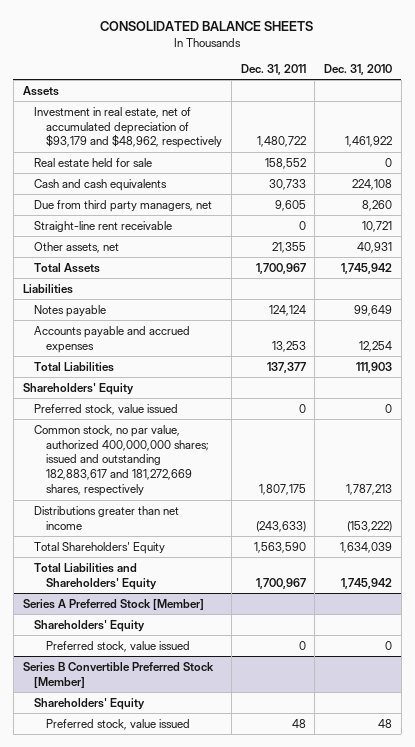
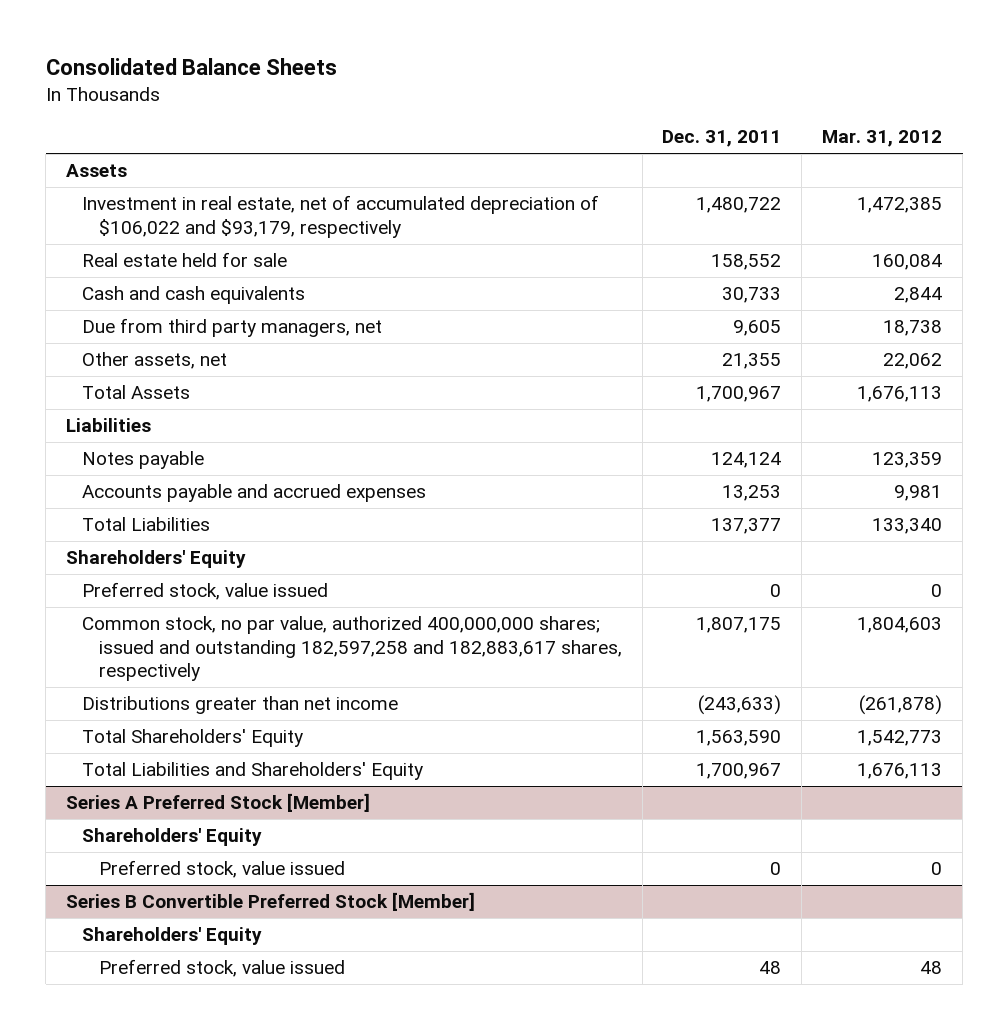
[100,21,314,32] CONSOLIDATED BALANCE SHEETS -> [45,58,337,76] Consolidated Balance Sheets
[324,63,393,75] Dec. 31, 2010 -> none
none -> [822,130,943,148] Mar. 31, 2012
[34,106,223,149] Investment in real estate, net of accumulated depreciation of $93,179 and $48,962, respectively -> [82,195,600,238] Investment in real estate, net of accumulated depreciation of $106,022 and $93,179, respectively
[34,220,173,232] Straight-line rent receivable -> none
[34,424,210,497] Common stock, no par value, authorized 400,000,000 shares; issued and outstanding 182,883,617 and 181,272,669 shares, respectively -> [82,616,622,682] Common stock, no par value, authorized 400,000,000 shares; issued and outstanding 182,597,258 and 182,883,617 shares, respectively

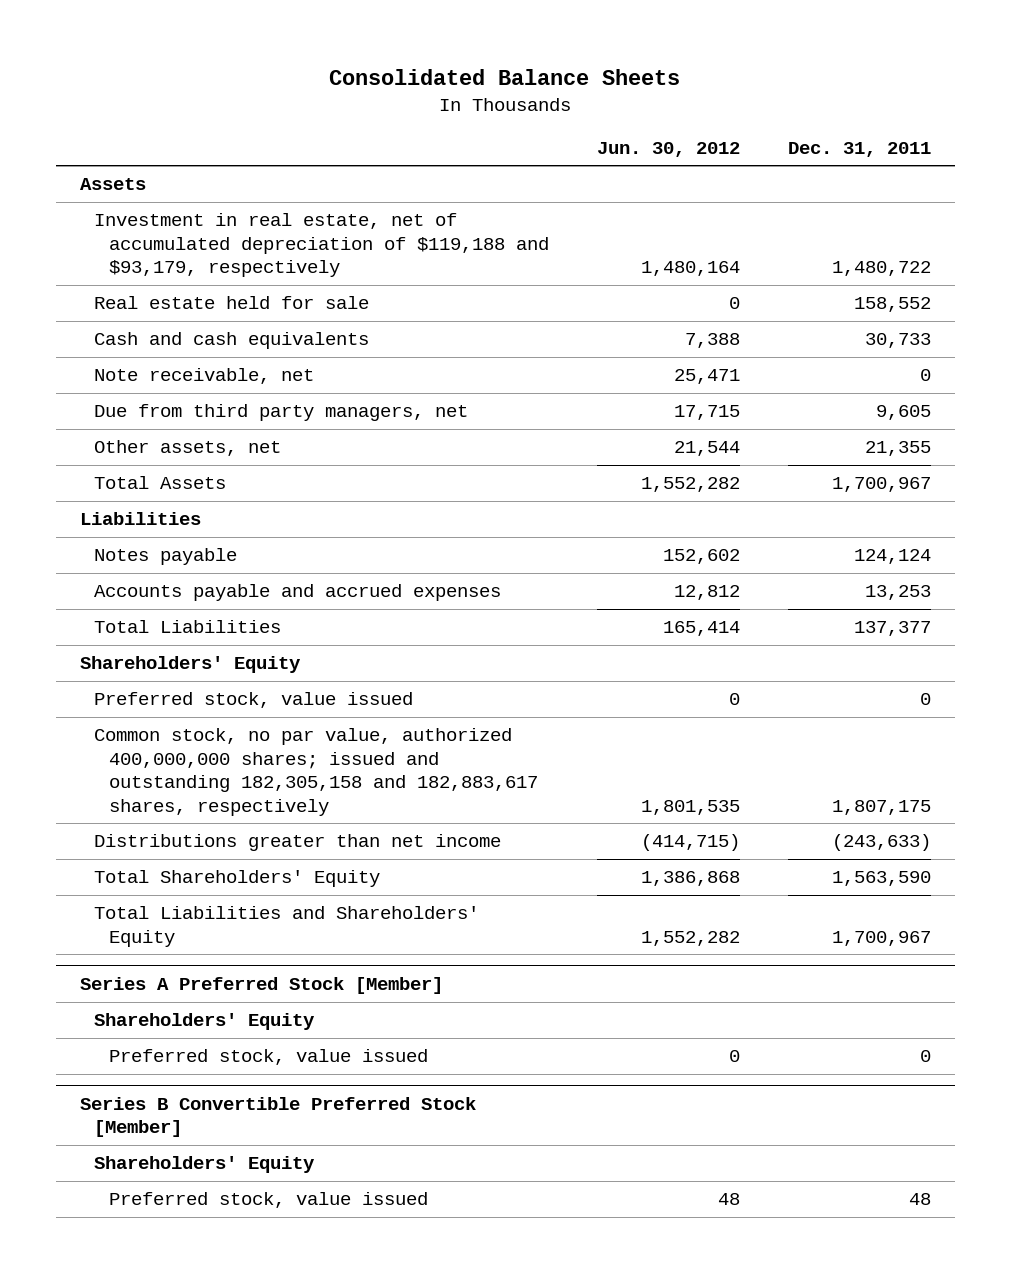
[822,130,943,148] Mar. 31, 2012 -> none
none -> [596,141,740,157] Jun. 30, 2012
[82,195,600,238] Investment in real estate, net of accumulated depreciation of $106,022 and $93,179, respectively -> [94,213,549,278] Investment in real estate, net of accumulated depreciation of $119,188 and $93,179, respectively
none -> [94,368,315,385] Note receivable, net
[82,616,622,682] Common stock, no par value, authorized 400,000,000 shares; issued and outstanding 182,597,258 and 182,883,617 shares, respectively -> [94,728,538,816] Common stock, no par value, authorized 400,000,000 shares; issued and outstanding 182,305,158 and 182,883,617 shares, respectively

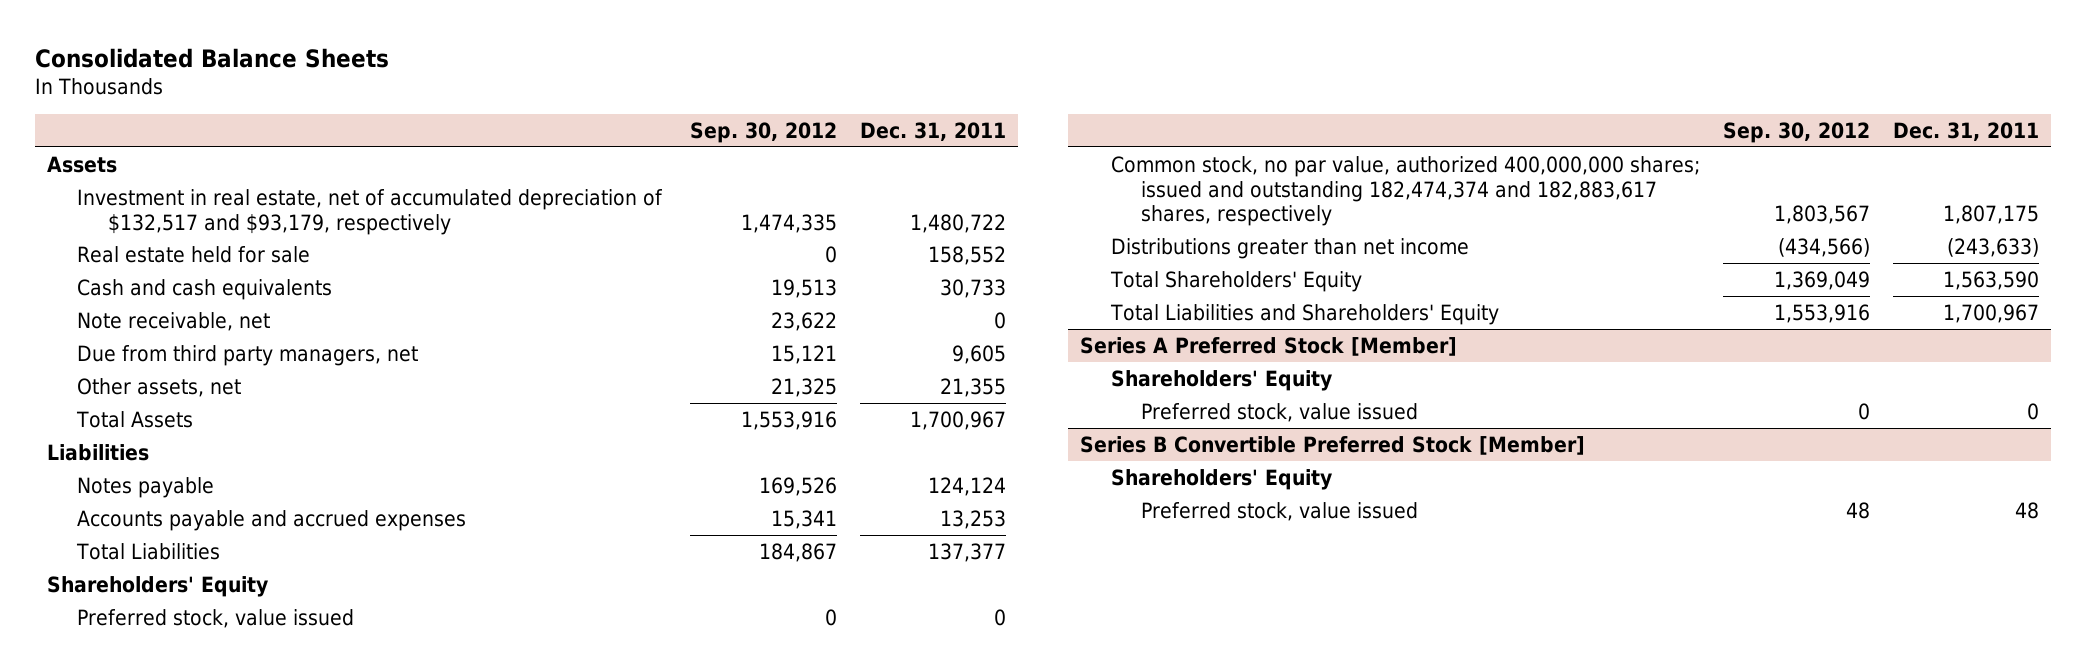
[596,141,740,157] Jun. 30, 2012 -> none
none -> [689,121,837,143] Sep. 30, 2012
[94,213,549,278] Investment in real estate, net of accumulated depreciation of $119,188 and $93,179, respectively -> [77,188,664,235] Investment in real estate, net of accumulated depreciation of $132,517 and $93,179, respectively
[94,728,538,816] Common stock, no par value, authorized 400,000,000 shares; issued and outstanding 182,305,158 and 182,883,617 shares, respectively -> [1110,155,1700,227] Common stock, no par value, authorized 400,000,000 shares; issued and outstanding 182,474,374 and 182,883,617 shares, respectively

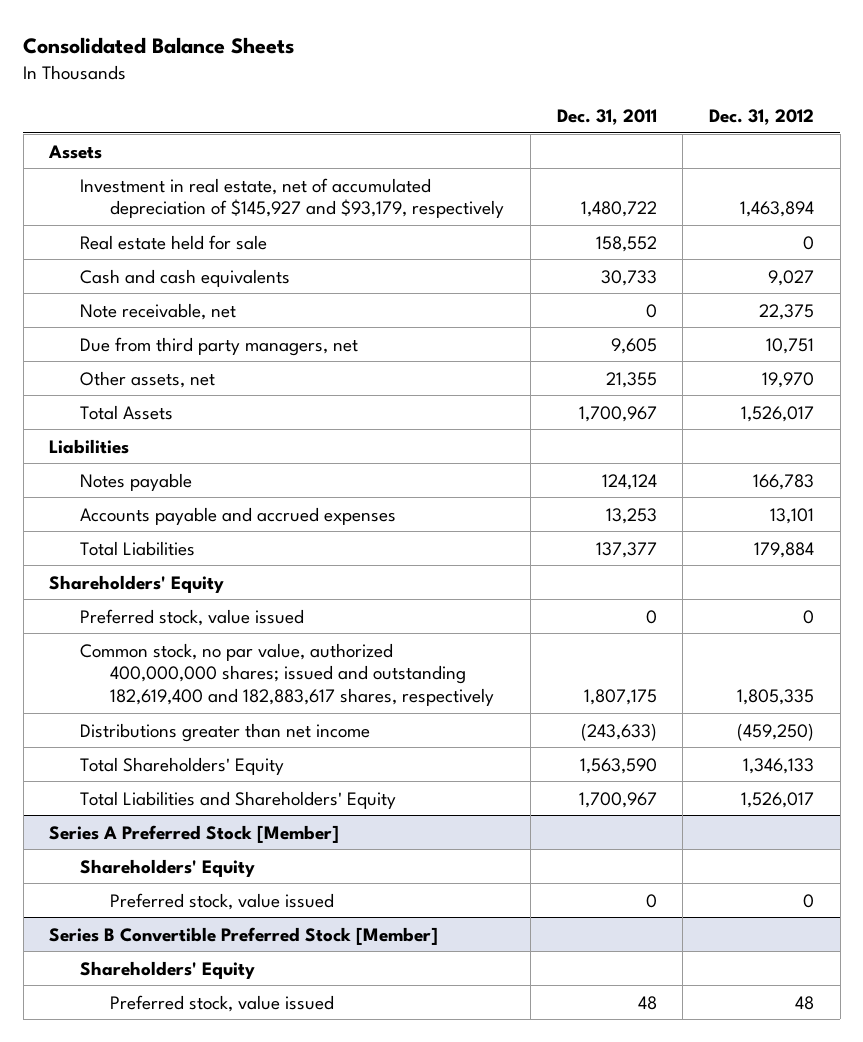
[689,121,837,143] Sep. 30, 2012 -> none
none -> [709,108,815,125] Dec. 31, 2012
[77,188,664,235] Investment in real estate, net of accumulated depreciation of $132,517 and $93,179, respectively -> [79,177,505,219] Investment in real estate, net of accumulated depreciation of $145,927 and $93,179, respectively
[1110,155,1700,227] Common stock, no par value, authorized 400,000,000 shares; issued and outstanding 182,474,374 and 182,883,617 shares, respectively -> [79,642,495,706] Common stock, no par value, authorized 400,000,000 shares; issued and outstanding 182,619,400 and 182,883,617 shares, respectively

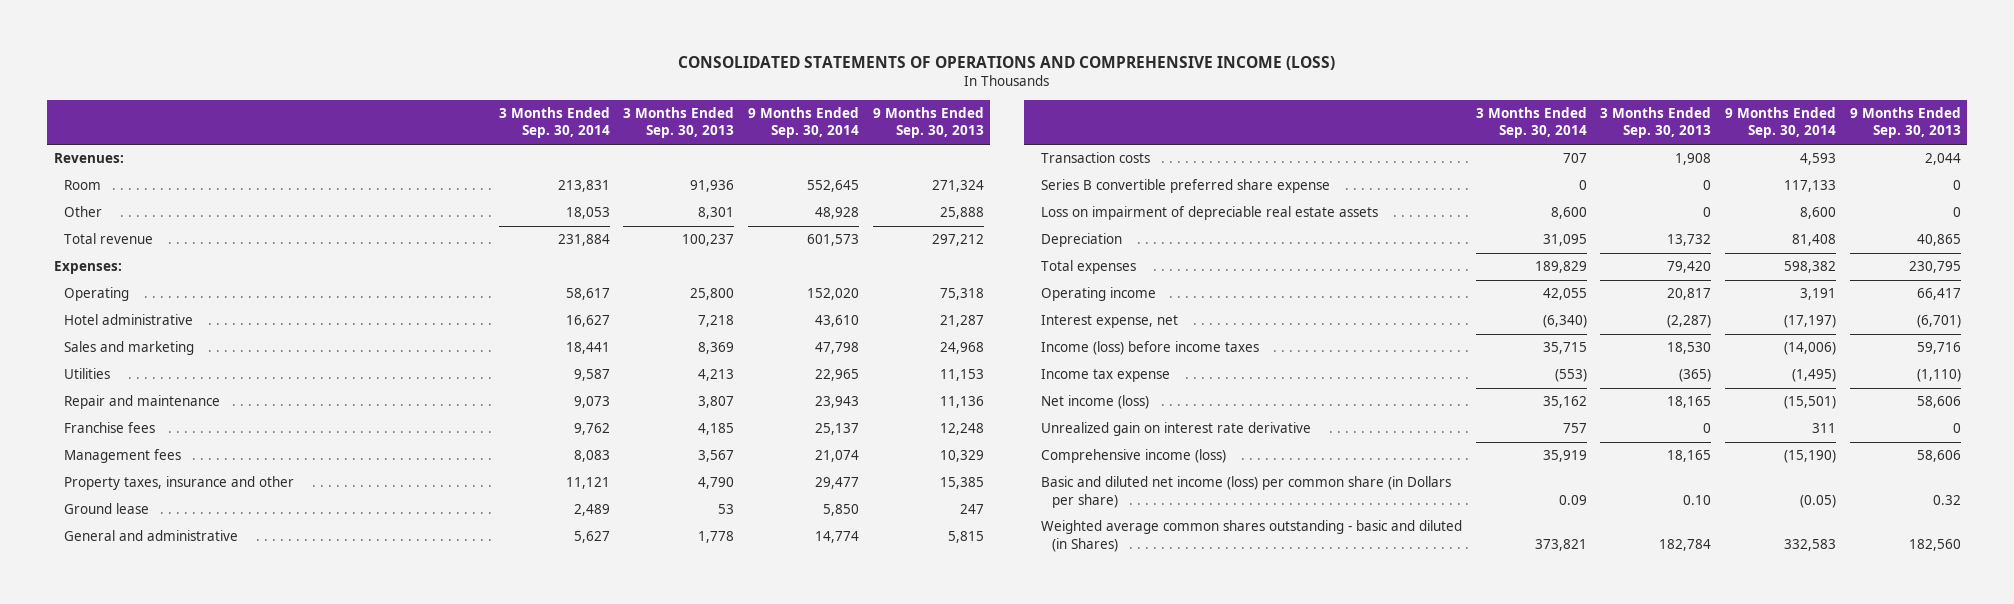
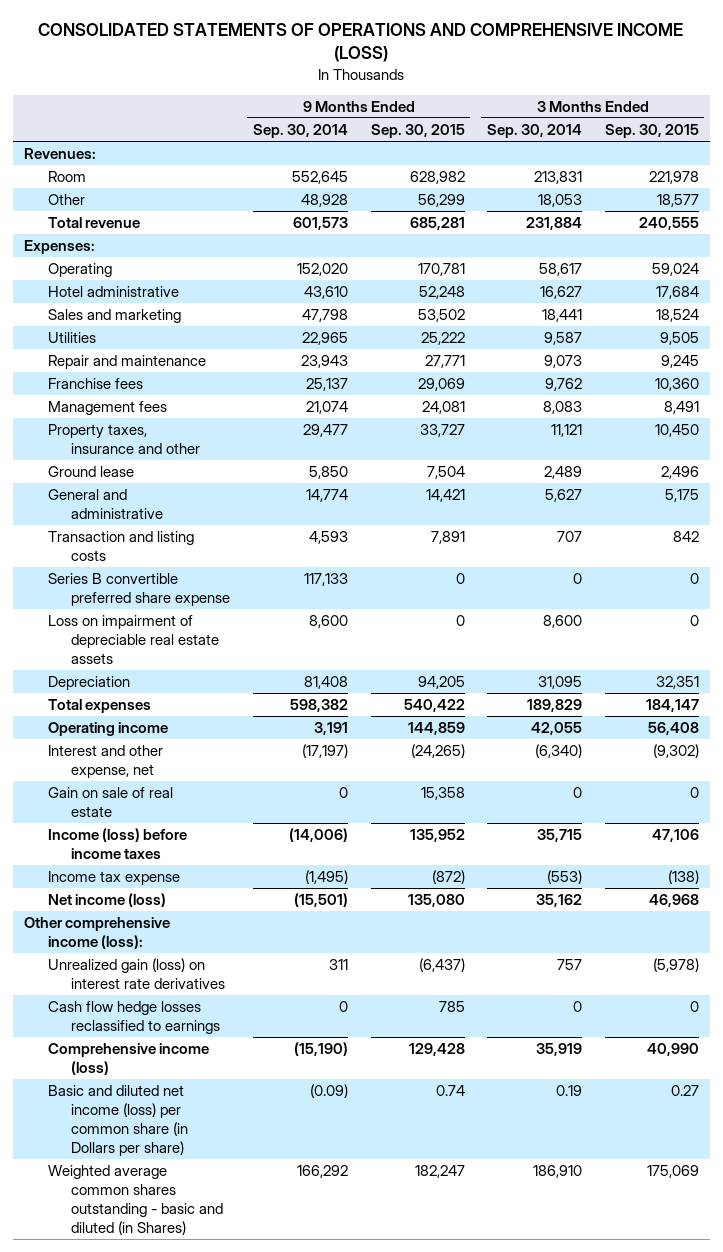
[623,107,735,139] 3 Months Ended Sep. 30, 2013 -> none
[872,107,984,139] 9 Months Ended Sep. 30, 2013 -> none
none -> [370,123,465,138] Sep. 30, 2015
none -> [604,123,699,138] Sep. 30, 2015
[1041,152,1151,164] Transaction costs -> [47,531,194,561] Transaction and listing costs
[1041,315,1179,329] Interest expense, net -> [47,745,163,778] Interest and other expense, net
none -> [47,787,173,817] Gain on sale of real estate
none -> [24,917,171,949] Other comprehensive income (loss):
[1041,422,1312,437] Unrealized gain on interest rate derivative -> [47,958,226,989] Unrealized gain (loss) on interest rate derivatives
none -> [47,1001,221,1034] Cash flow hedge losses reclassified to earnings
[1558,494,1587,505] 0.09 -> [556,1085,583,1097] 0.19
[1800,494,1837,508] (0.05) -> [309,1084,348,1099] (0.09)
[1534,538,1587,551] 373,821 -> [533,1165,583,1179] 186,910
[1784,538,1837,551] 332,583 -> [296,1165,348,1179] 166,292

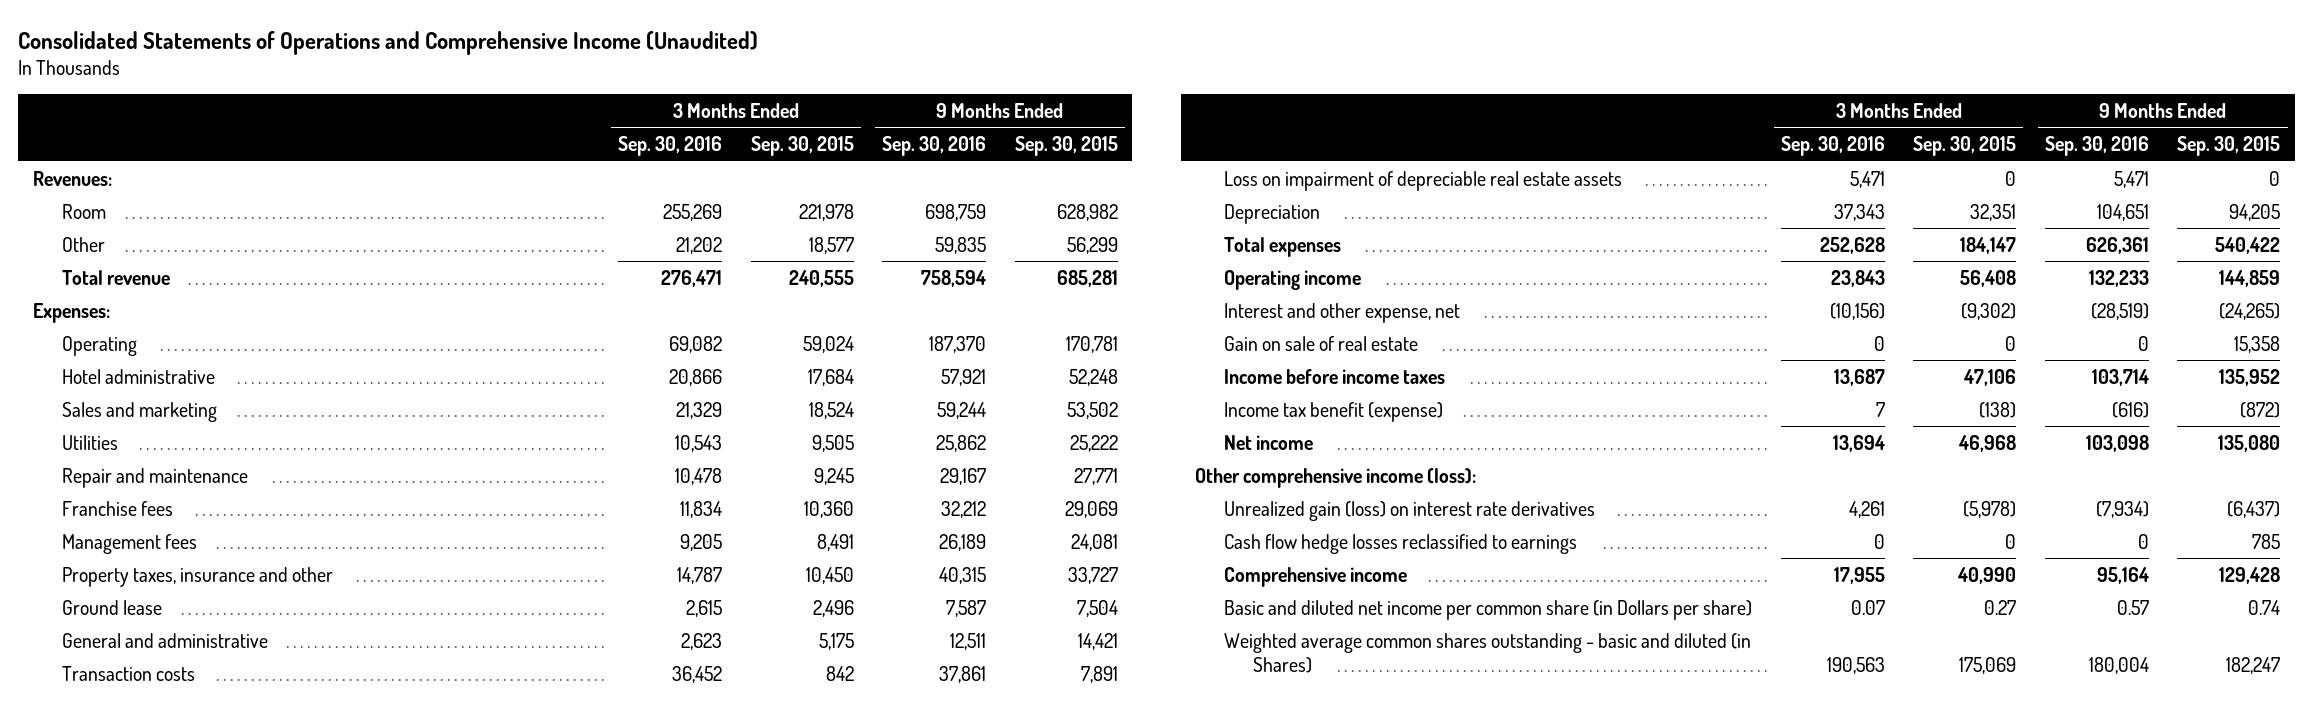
[38,23,684,63] CONSOLIDATED STATEMENTS OF OPERATIONS AND COMPREHENSIVE INCOME (LOSS) -> [18,30,759,55] Consolidated Statements of Operations and Comprehensive Income (Unaudited)
[252,123,348,138] Sep. 30, 2014 -> none
[487,123,583,138] Sep. 30, 2014 -> none
none -> [618,136,723,157] Sep. 30, 2016
none -> [882,136,987,157] Sep. 30, 2016
[47,573,231,606] Series B convertible preferred share expense -> none
[47,531,194,561] Transaction and listing costs -> [61,665,195,681] Transaction costs
[47,828,187,859] Income (loss) before income taxes -> [1224,368,1446,384] Income before income taxes
[47,871,180,886] Income tax expense -> [1224,401,1444,422] Income tax benefit (expense)
[47,893,166,908] Net income (loss) -> [1224,434,1314,450] Net income
[47,1043,209,1075] Comprehensive income (loss) -> [1224,566,1408,587] Comprehensive income
[47,1085,189,1156] Basic and diluted net income (loss) per common share (in Dollars per share) -> [1224,599,1753,620] Basic and diluted net income per common share (in Dollars per share)

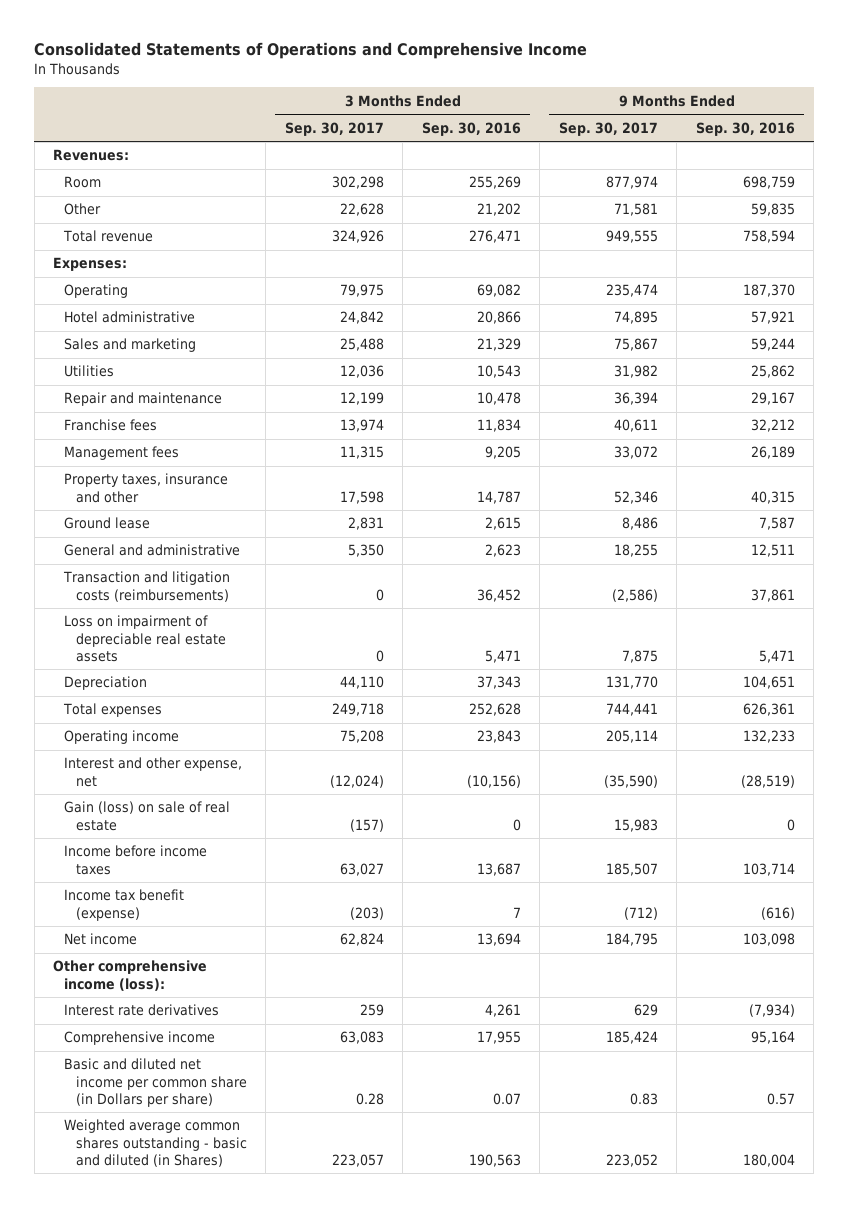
[18,30,759,55] Consolidated Statements of Operations and Comprehensive Income (Unaudited) -> [34,42,588,60] Consolidated Statements of Operations and Comprehensive Income
[750,136,854,157] Sep. 30, 2015 -> none
[1014,136,1118,157] Sep. 30, 2015 -> none
none -> [284,121,384,136] Sep. 30, 2017
none -> [558,121,658,136] Sep. 30, 2017
[61,665,195,681] Transaction costs -> [63,571,231,602] Transaction and litigation costs (reimbursements)
[1224,335,1419,351] Gain on sale of real estate -> [64,801,231,831] Gain (loss) on sale of real estate
[1224,533,1578,554] Cash flow hedge losses reclassified to earnings -> none
[1224,500,1596,521] Unrealized gain (loss) on interest rate derivatives -> [64,1004,220,1017] Interest rate derivatives

